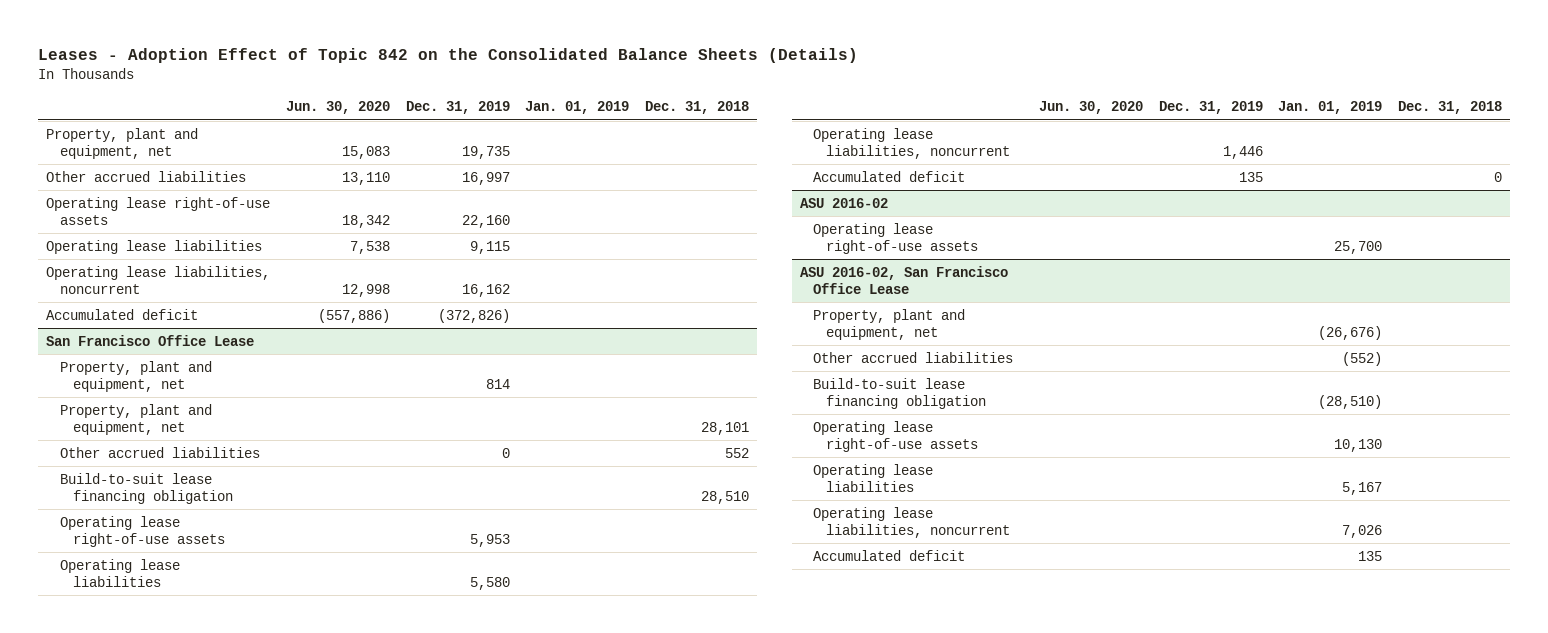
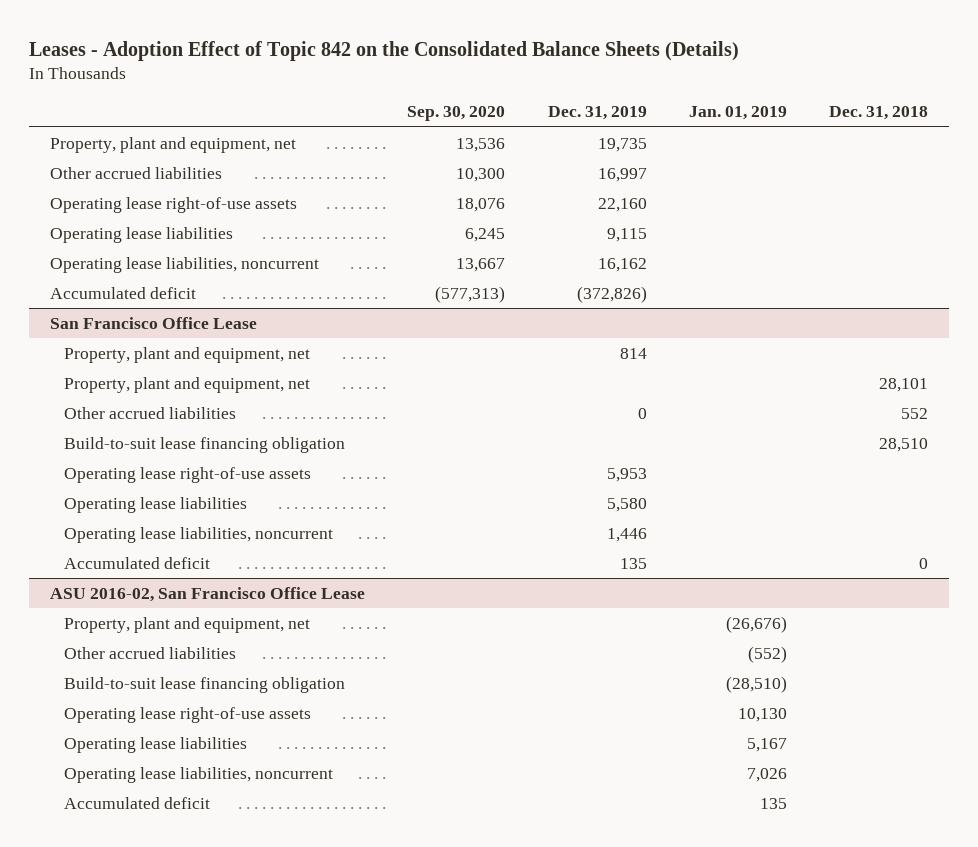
[285,101,390,115] Jun. 30, 2020 -> none
none -> [407,106,506,122] Sep. 30, 2020
[799,197,888,208] ASU 2016-02 -> none
[813,222,979,254] Operating lease right-of-use assets -> none

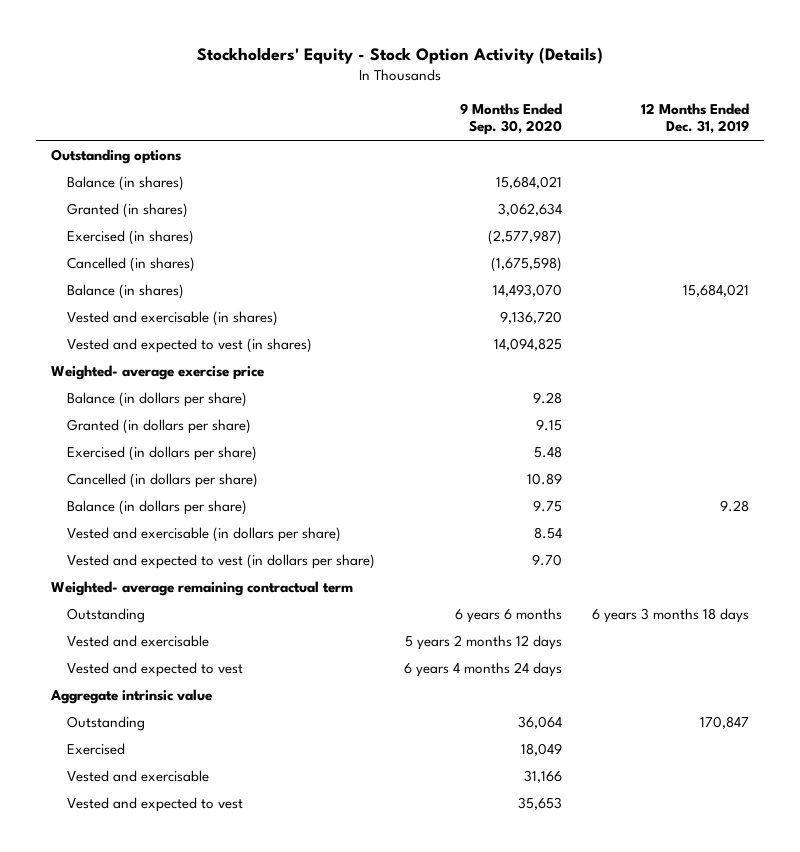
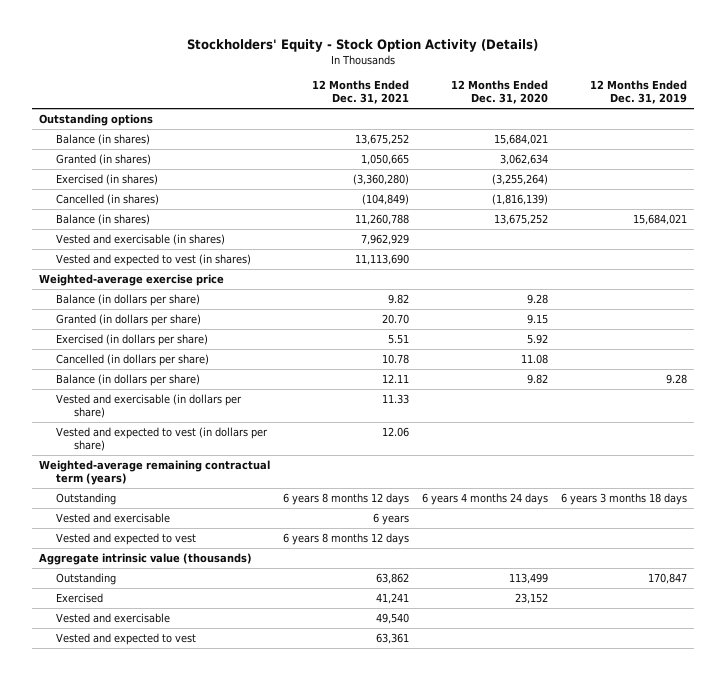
[460,102,563,136] 9 Months Ended Sep. 30, 2020 -> none
none -> [311,79,409,105] 12 Months Ended Dec. 31, 2021
none -> [451,79,549,105] 12 Months Ended Dec. 31, 2020
[51,364,265,380] Weighted- average exercise price -> [38,273,224,286] Weighted-average exercise price
[51,580,354,596] Weighted- average remaining contractual term -> [38,459,270,486] Weighted-average remaining contractual term (years)
[50,688,213,704] Aggregate intrinsic value -> [38,552,252,565] Aggregate intrinsic value (thousands)

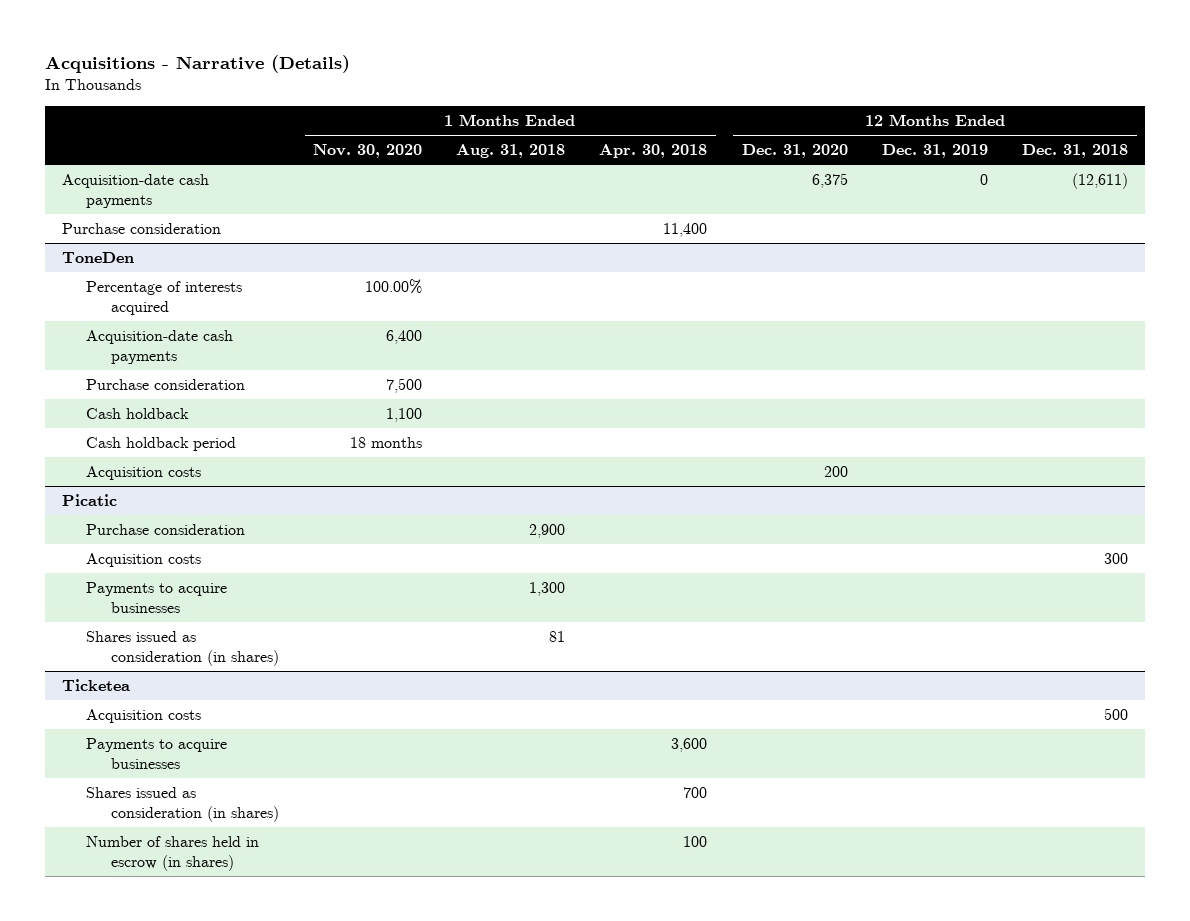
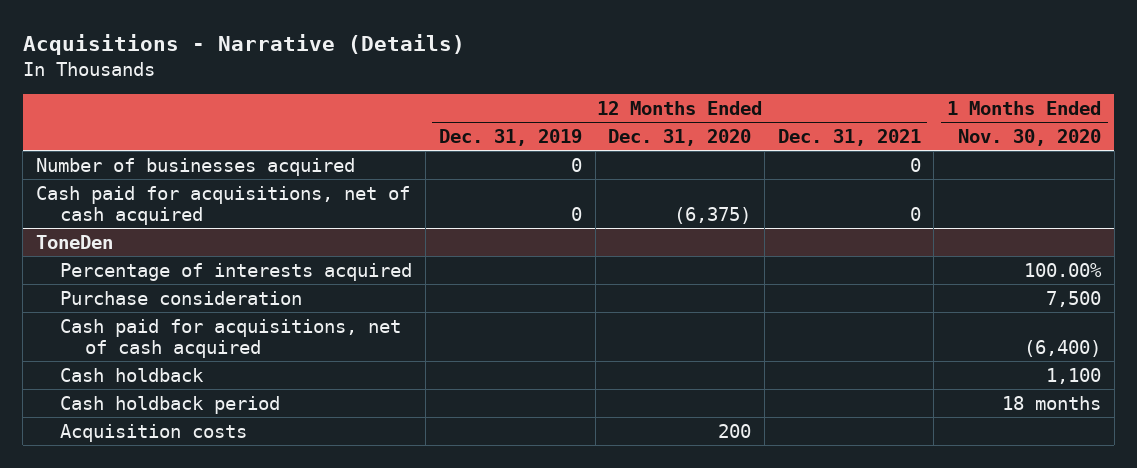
[456,144,566,159] Aug. 31, 2018 -> none
[599,144,708,159] Apr. 30, 2018 -> none
[1022,144,1129,159] Dec. 31, 2018 -> none
none -> [777,128,921,146] Dec. 31, 2021
[61,223,221,235] Purchase consideration -> none
none -> [35,157,355,176] Number of businesses acquired
[61,174,209,209] Acquisition-date cash payments -> [35,185,410,225] Cash paid for acquisitions, net of cash acquired
[811,173,848,189] 6,375 -> [674,206,752,224] (6,375)
[86,330,234,365] Acquisition-date cash payments -> none
none -> [60,318,402,358] Cash paid for acquisitions, net of cash acquired
[61,494,117,507] Picatic -> none
[86,524,246,536] Purchase consideration -> none
[86,553,202,568] Acquisition costs -> none
[86,582,228,614] Payments to acquire businesses -> none
[86,631,279,667] Shares issued as consideration (in shares) -> none
[61,679,130,692] Ticketea -> none
[86,709,202,724] Acquisition costs -> none
[86,738,228,770] Payments to acquire businesses -> none
[86,787,279,823] Shares issued as consideration (in shares) -> none
[86,836,260,872] Number of shares held in escrow (in shares) -> none

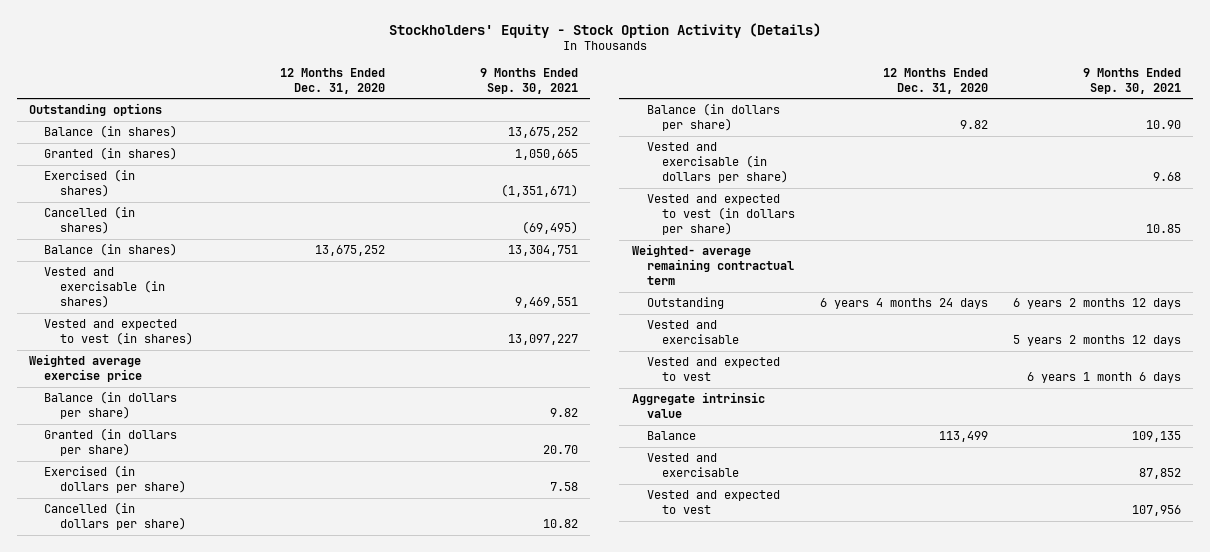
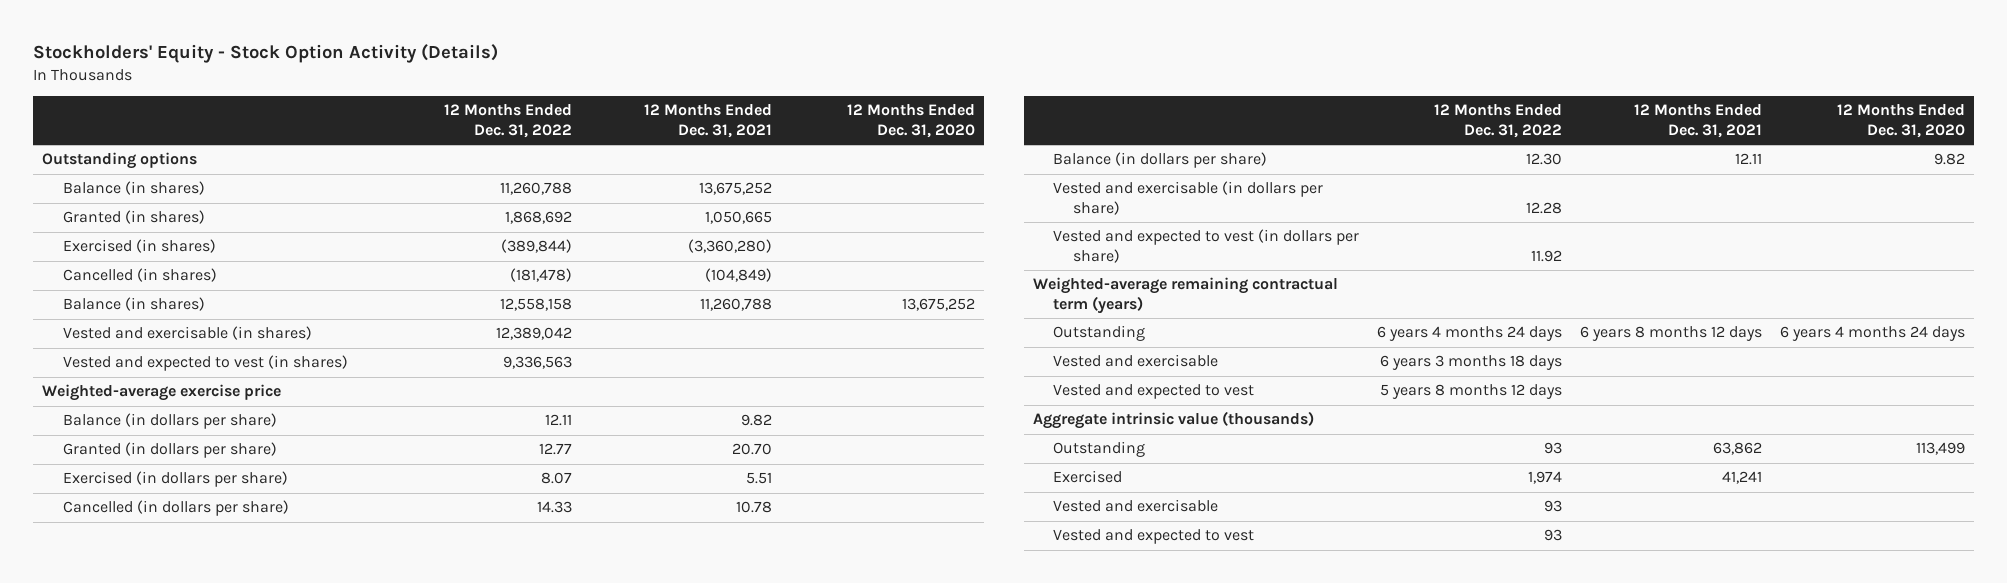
[480,67,579,94] 9 Months Ended Sep. 30, 2021 -> none
none -> [443,104,572,138] 12 Months Ended Dec. 31, 2022
none -> [643,104,772,138] 12 Months Ended Dec. 31, 2021
[29,354,143,382] Weighted average exercise price -> [42,384,282,402] Weighted-average exercise price
[631,244,795,285] Weighted- average remaining contractual term -> [1032,277,1338,315] Weighted-average remaining contractual term (years)
[631,392,765,418] Aggregate intrinsic value -> [1032,411,1314,430] Aggregate intrinsic value (thousands)
[647,431,697,441] Balance -> [1052,441,1145,458] Outstanding
none -> [1052,470,1122,484] Exercised

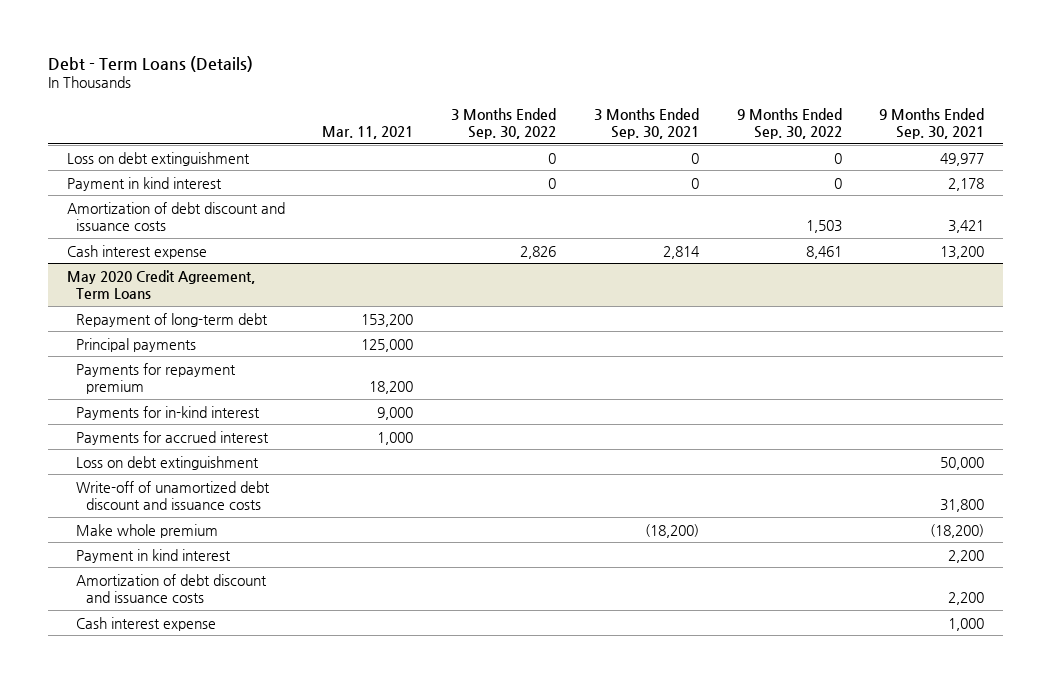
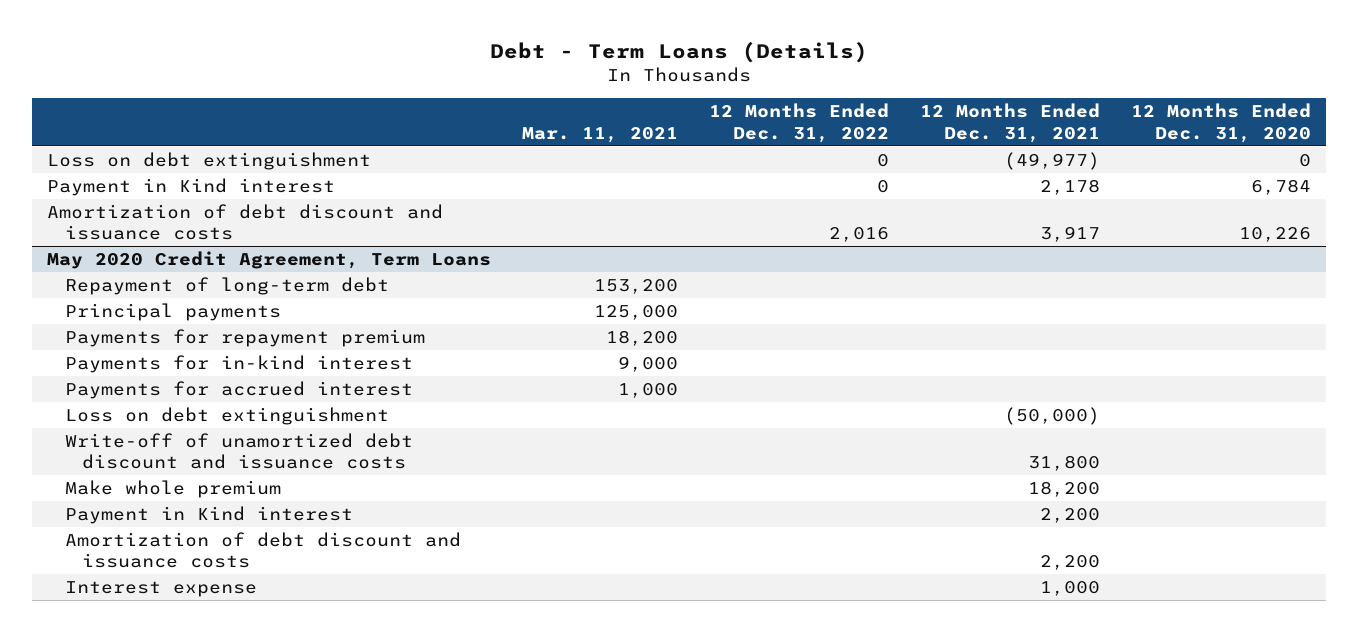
[451,107,557,140] 3 Months Ended Sep. 30, 2022 -> none
[593,107,699,140] 3 Months Ended Sep. 30, 2021 -> none
[736,107,842,140] 9 Months Ended Sep. 30, 2022 -> none
[879,107,985,140] 9 Months Ended Sep. 30, 2021 -> none
none -> [709,103,890,143] 12 Months Ended Dec. 31, 2022
none -> [919,103,1100,143] 12 Months Ended Dec. 31, 2021
none -> [1130,103,1311,143] 12 Months Ended Dec. 31, 2020
[66,176,222,191] Payment in kind interest -> [47,177,336,196] Payment in Kind interest
[66,244,207,259] Cash interest expense -> none
[76,548,232,563] Payment in kind interest -> [64,505,353,524] Payment in Kind interest
[76,616,217,631] Cash interest expense -> [64,580,257,597] Interest expense

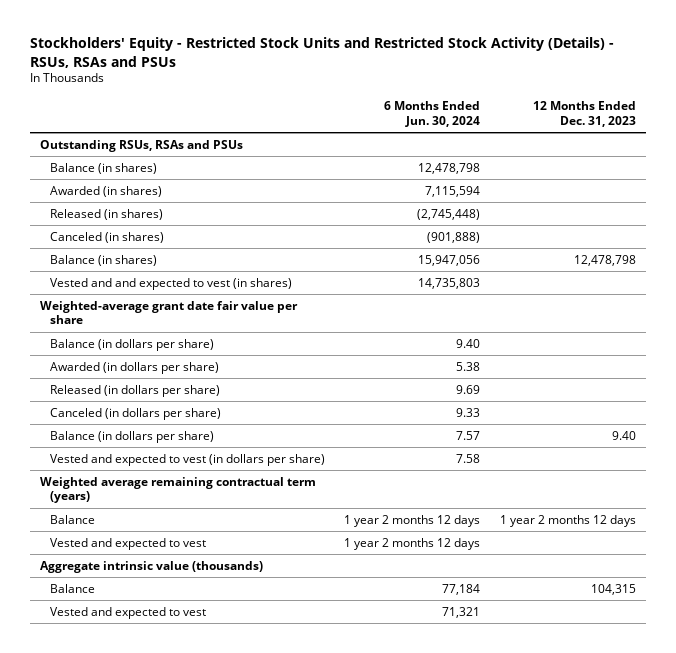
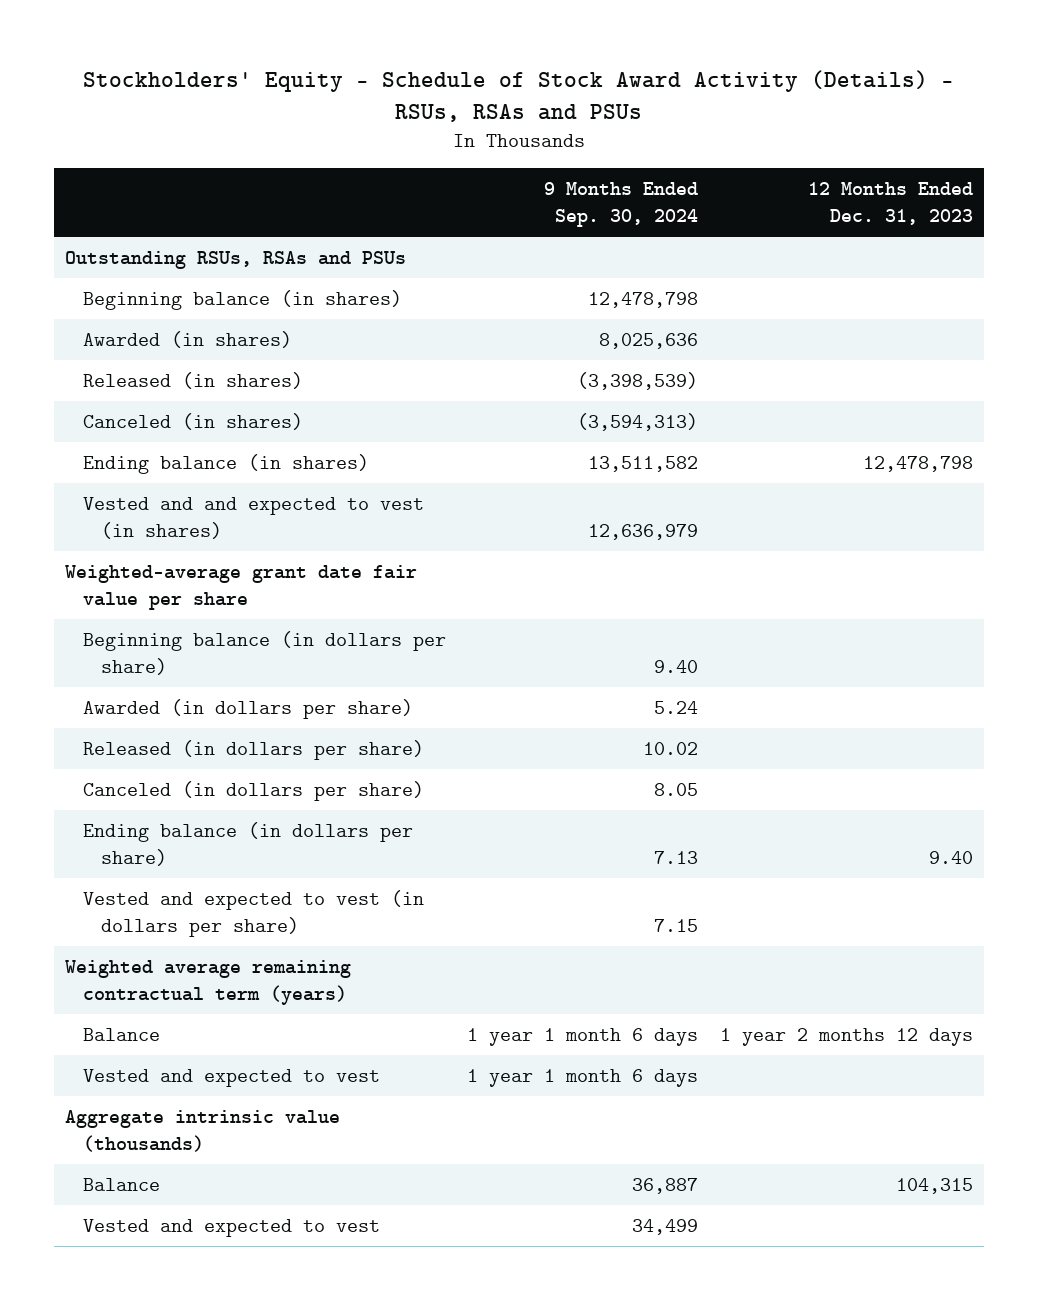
[30,37,615,68] Stockholders' Equity - Restricted Stock Units and Restricted Stock Activity (Details) - RSUs, RSAs and PSUs -> [82,69,954,123] Stockholders' Equity - Schedule of Stock Award Activity (Details) - RSUs, RSAs and PSUs
[384,100,481,127] 6 Months Ended Jun. 30, 2024 -> none
none -> [544,182,699,228] 9 Months Ended Sep. 30, 2024
[49,162,157,174] Balance (in shares) -> [82,290,402,311] Beginning balance (in shares)
[49,254,157,266] Balance (in shares) -> [82,454,369,475] Ending balance (in shares)
[49,338,214,351] Balance (in dollars per share) -> [82,631,446,675] Beginning balance (in dollars per share)
[49,430,214,443] Balance (in dollars per share) -> [82,822,413,866] Ending balance (in dollars per share)

